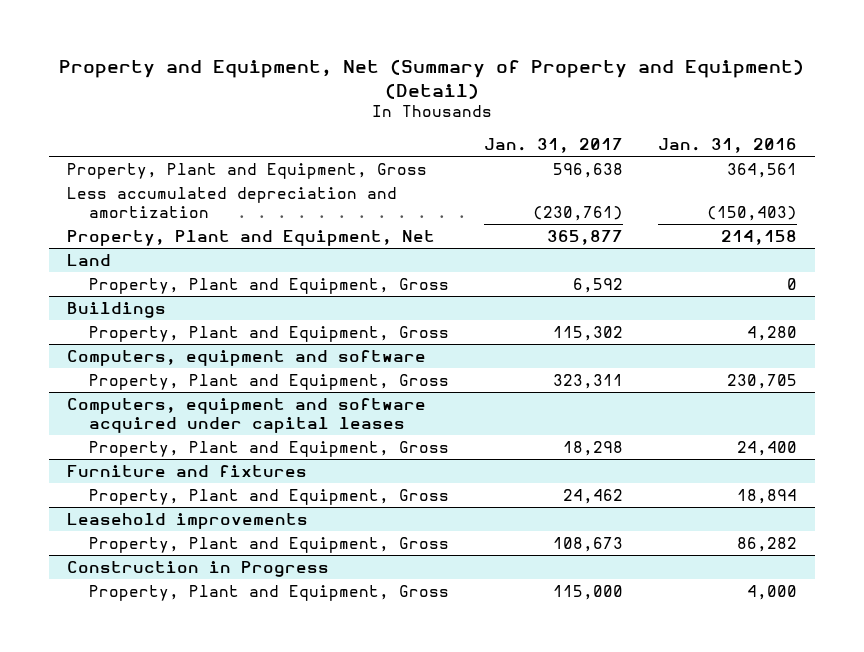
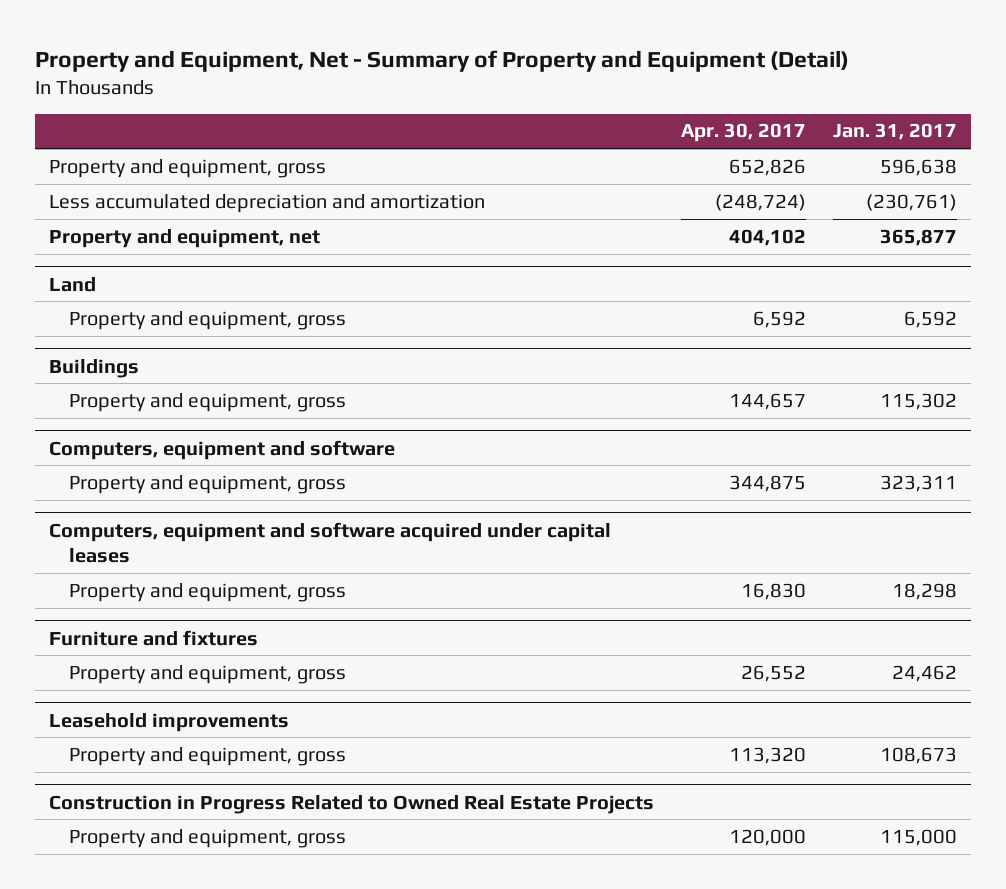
[58,58,804,99] Property and Equipment, Net (Summary of Property and Equipment) (Detail) -> [35,49,850,72] Property and Equipment, Net - Summary of Property and Equipment (Detail)
[658,138,798,154] Jan. 31, 2016 -> none
none -> [681,123,807,143] Apr. 30, 2017
[66,162,427,179] Property, Plant and Equipment, Gross -> [48,158,326,178] Property and equipment, gross
[66,229,435,246] Property, Plant and Equipment, Net -> [48,228,320,248] Property and equipment, net
[89,277,450,294] Property, Plant and Equipment, Gross -> [68,310,346,330] Property and equipment, gross
[89,325,450,342] Property, Plant and Equipment, Gross -> [68,392,346,412] Property and equipment, gross
[89,373,450,390] Property, Plant and Equipment, Gross -> [68,474,346,494] Property and equipment, gross
[89,440,450,457] Property, Plant and Equipment, Gross -> [68,582,346,602] Property and equipment, gross
[89,488,450,505] Property, Plant and Equipment, Gross -> [68,664,346,684] Property and equipment, gross
[66,560,329,577] Construction in Progress -> none
[89,536,450,553] Property, Plant and Equipment, Gross -> [68,746,346,766] Property and equipment, gross
none -> [48,794,654,814] Construction in Progress Related to Owned Real Estate Projects
[89,584,450,601] Property, Plant and Equipment, Gross -> [68,828,346,848] Property and equipment, gross

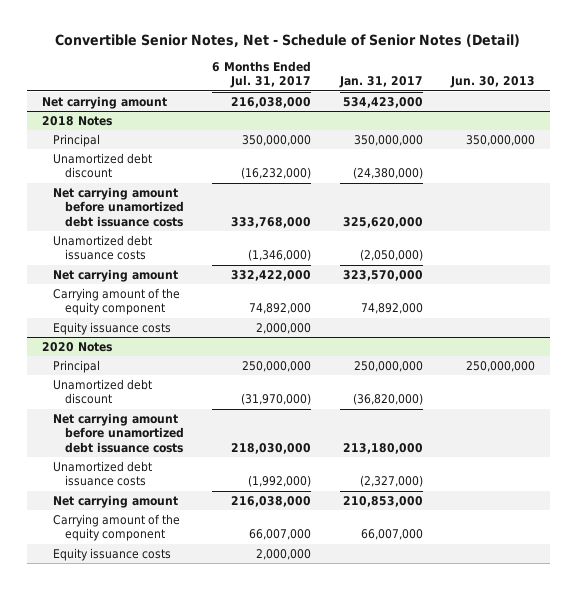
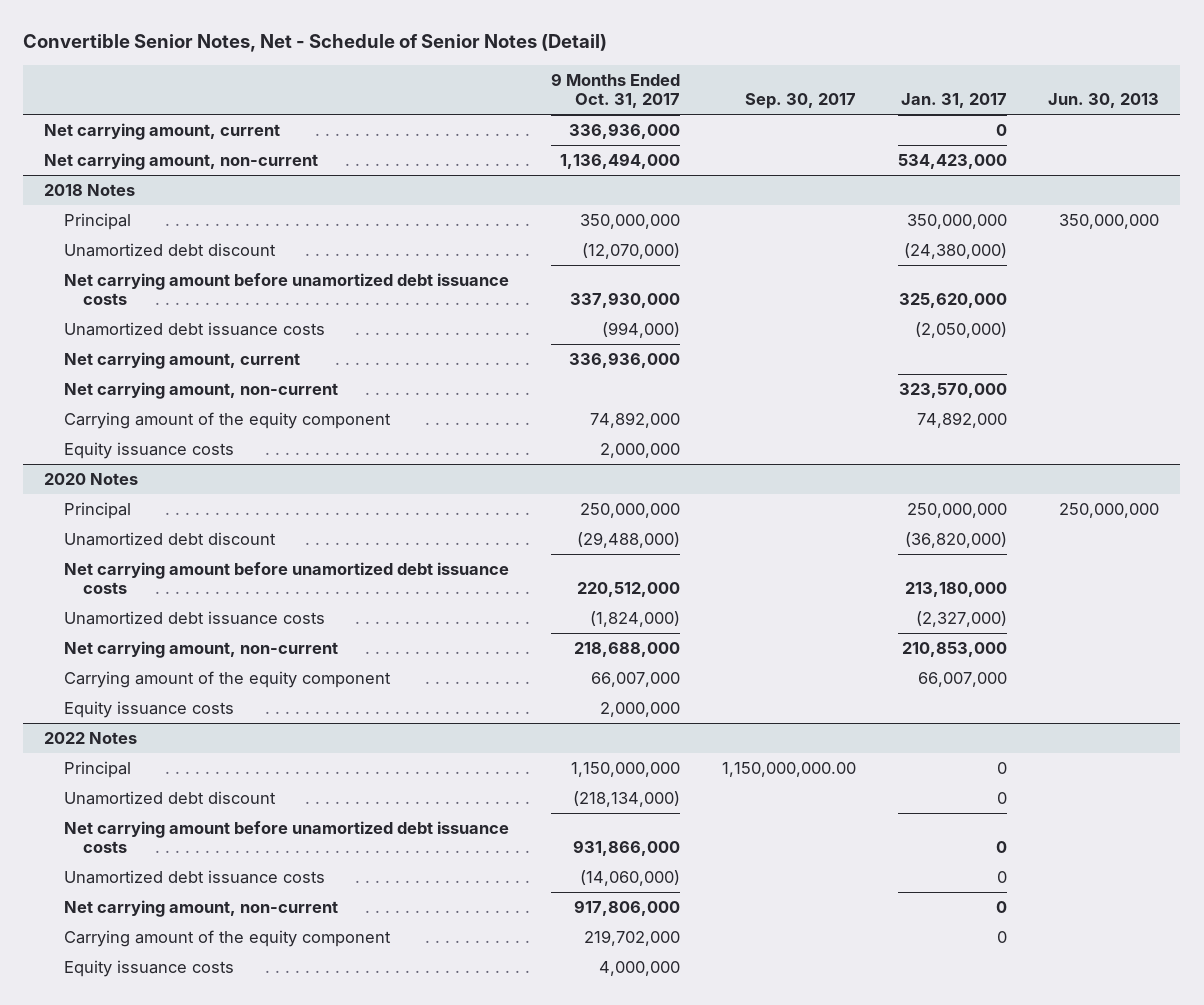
[212,60,312,89] 6 Months Ended Jul. 31, 2017 -> none
none -> [550,72,680,108] 9 Months Ended Oct. 31, 2017
none -> [744,92,856,109] Sep. 30, 2017
none -> [44,122,281,140] Net carrying amount, current
[41,95,167,109] Net carrying amount -> [44,152,319,170] Net carrying amount, non-current
none -> [63,351,300,369] Net carrying amount, current
[53,268,179,282] Net carrying amount -> [63,381,338,399] Net carrying amount, non-current
[53,494,179,508] Net carrying amount -> [63,640,338,658] Net carrying amount, non-current
none -> [44,731,138,744] 2022 Notes
none -> [63,760,131,778] Principal
none -> [63,790,276,805] Unamortized debt discount
none -> [63,820,509,854] Net carrying amount before unamortized debt issuance costs
none -> [63,869,325,884] Unamortized debt issuance costs
none -> [63,899,338,917] Net carrying amount, non-current
none -> [63,929,391,947] Carrying amount of the equity component
none -> [63,959,234,977] Equity issuance costs

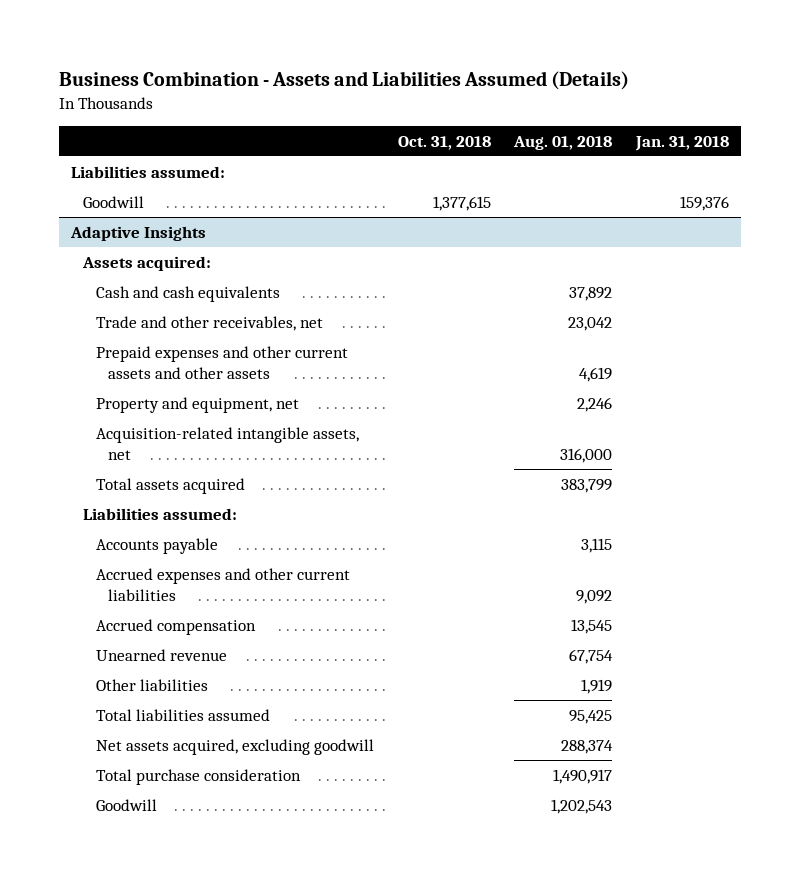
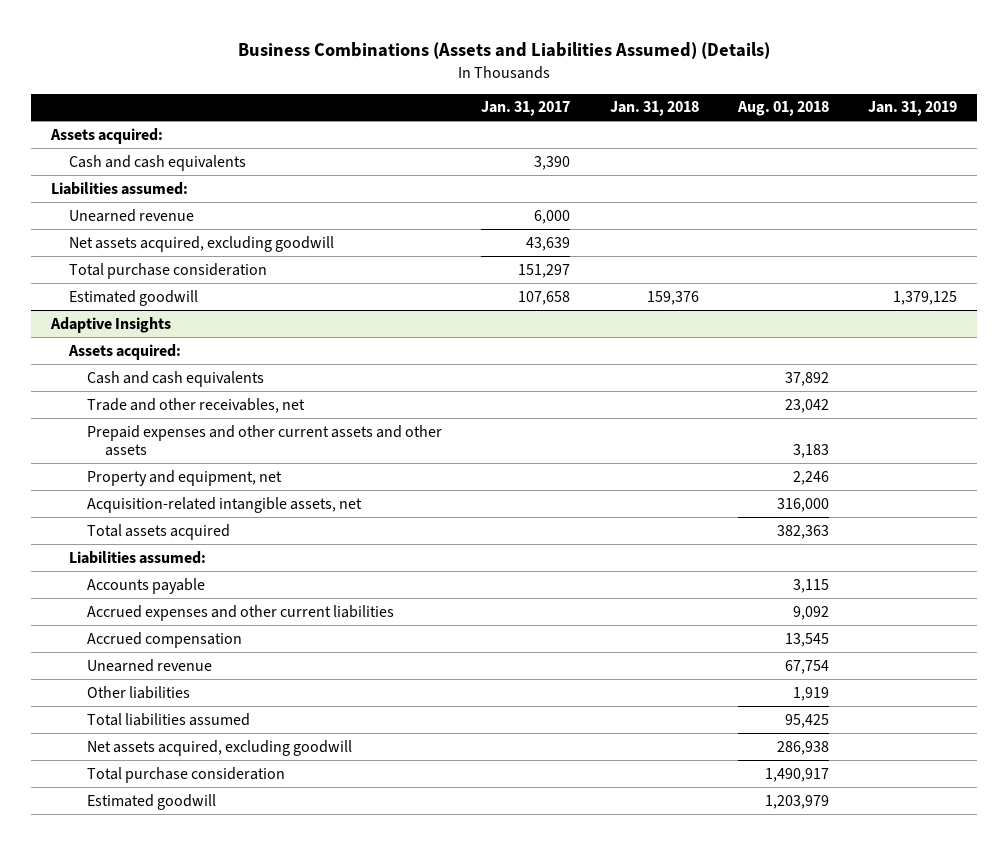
[59,70,630,90] Business Combination - Assets and Liabilities Assumed (Details) -> [238,42,771,60] Business Combinations (Assets and Liabilities Assumed) (Details)
[397,135,491,150] Oct. 31, 2018 -> none
none -> [481,101,571,117] Jan. 31, 2017
none -> [868,101,958,117] Jan. 31, 2019
none -> [49,127,163,144] Assets acquired:
none -> [68,154,246,171] Cash and cash equivalents
none -> [68,208,194,222] Unearned revenue
none -> [68,235,334,252] Net assets acquired, excluding goodwill
none -> [68,262,267,279] Total purchase consideration
[83,195,145,208] Goodwill -> [68,289,198,306] Estimated goodwill
[579,366,613,382] 4,619 -> [793,444,830,459] 3,183
[561,478,613,493] 383,799 -> [777,524,830,539] 382,363
[561,739,614,754] 288,374 -> [777,740,830,755] 286,938
[95,798,157,811] Goodwill -> [86,793,216,810] Estimated goodwill
[551,798,613,814] 1,202,543 -> [765,794,830,809] 1,203,979

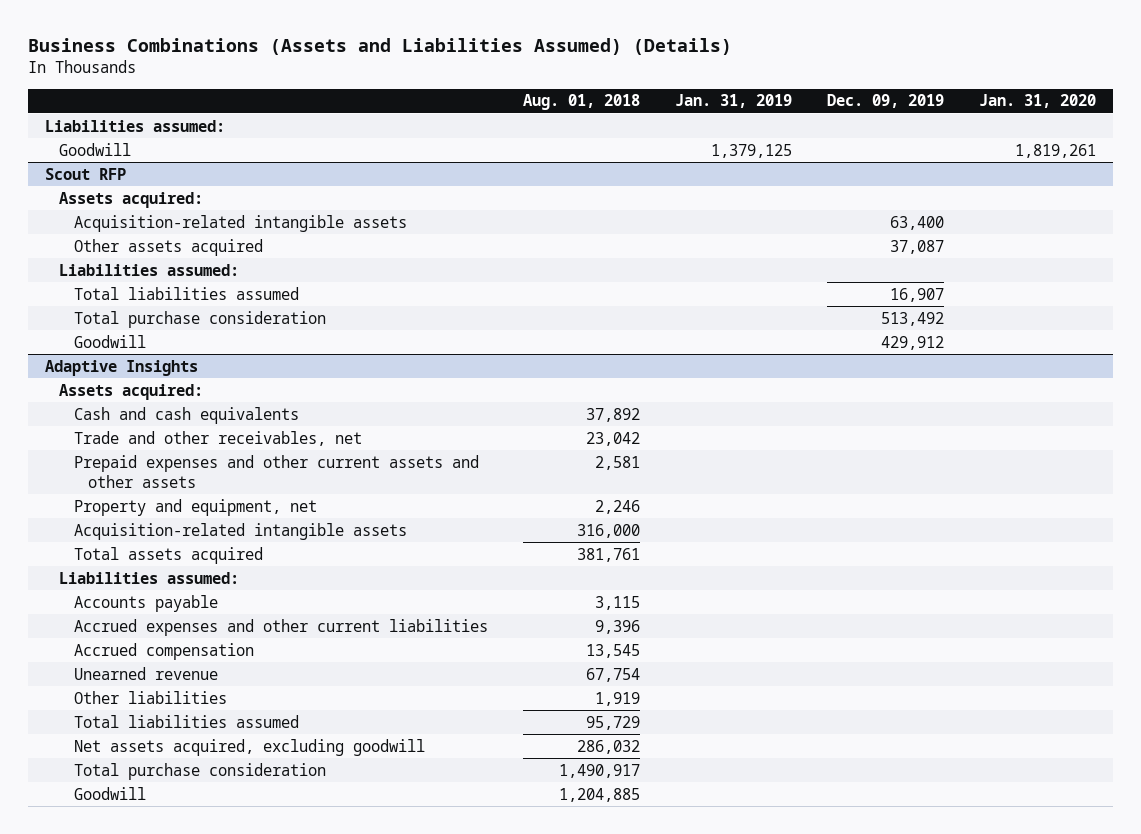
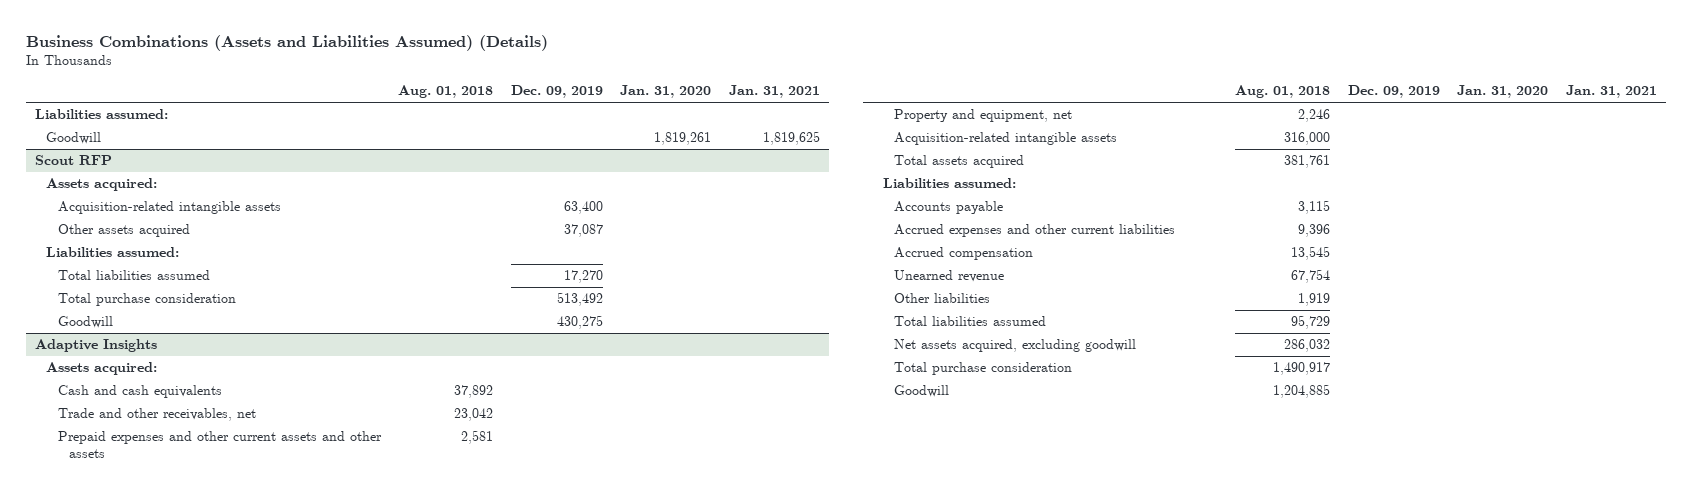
[674,94,792,109] Jan. 31, 2019 -> none
none -> [729,85,821,99] Jan. 31, 2021
[889,287,944,302] 16,907 -> [563,270,603,284] 17,270
[880,335,944,350] 429,912 -> [556,315,603,330] 430,275

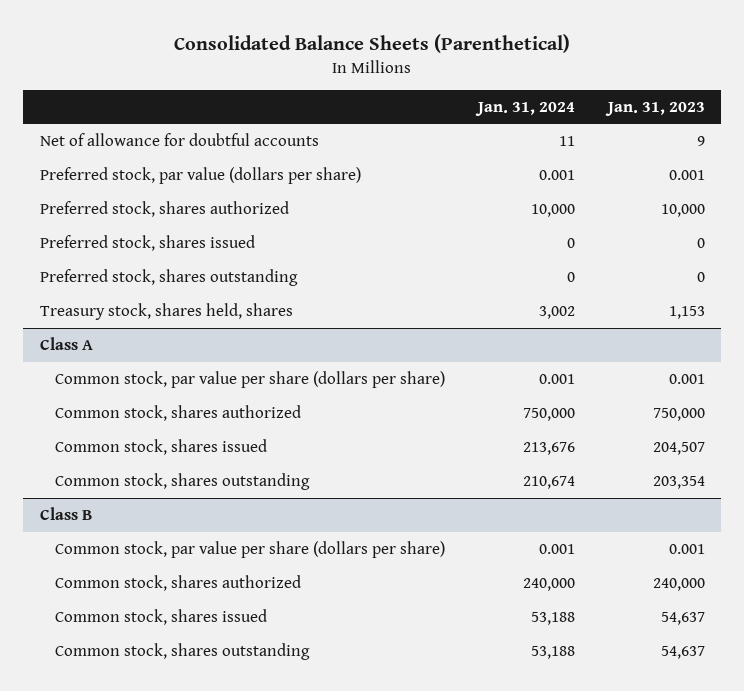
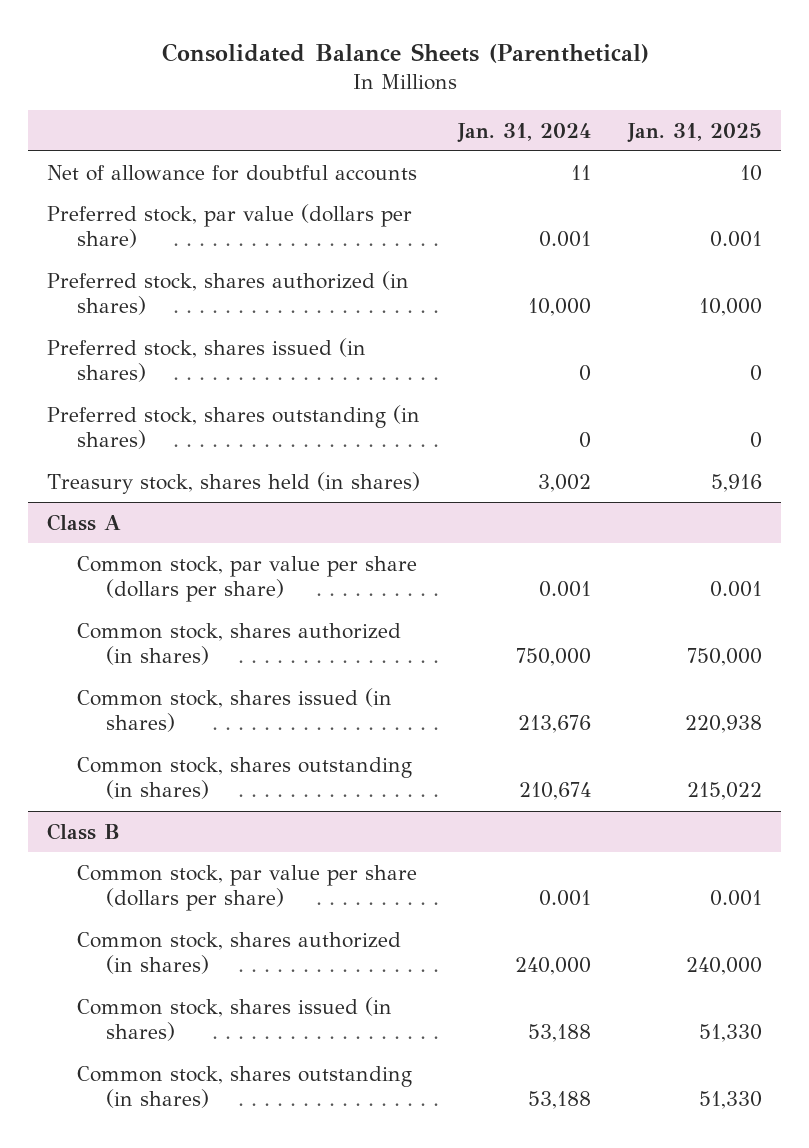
[604,101,705,116] Jan. 31, 2023 -> none
none -> [626,122,762,143] Jan. 31, 2025
[39,201,289,218] Preferred stock, shares authorized -> [47,270,410,316] Preferred stock, shares authorized (in shares)
[39,235,255,252] Preferred stock, shares issued -> [47,337,367,383] Preferred stock, shares issued (in shares)
[39,269,298,287] Preferred stock, shares outstanding -> [47,404,421,450] Preferred stock, shares outstanding (in shares)
[39,303,293,321] Treasury stock, shares held, shares -> [47,471,421,494] Treasury stock, shares held (in shares)
[54,405,301,422] Common stock, shares authorized -> [76,622,401,666] Common stock, shares authorized (in shares)
[54,439,267,456] Common stock, shares issued -> [76,687,392,733] Common stock, shares issued (in shares)
[54,473,310,491] Common stock, shares outstanding -> [76,756,412,800] Common stock, shares outstanding (in shares)
[54,575,301,592] Common stock, shares authorized -> [76,931,401,975] Common stock, shares authorized (in shares)
[54,609,267,626] Common stock, shares issued -> [76,996,392,1042] Common stock, shares issued (in shares)
[54,643,310,661] Common stock, shares outstanding -> [76,1065,412,1109] Common stock, shares outstanding (in shares)

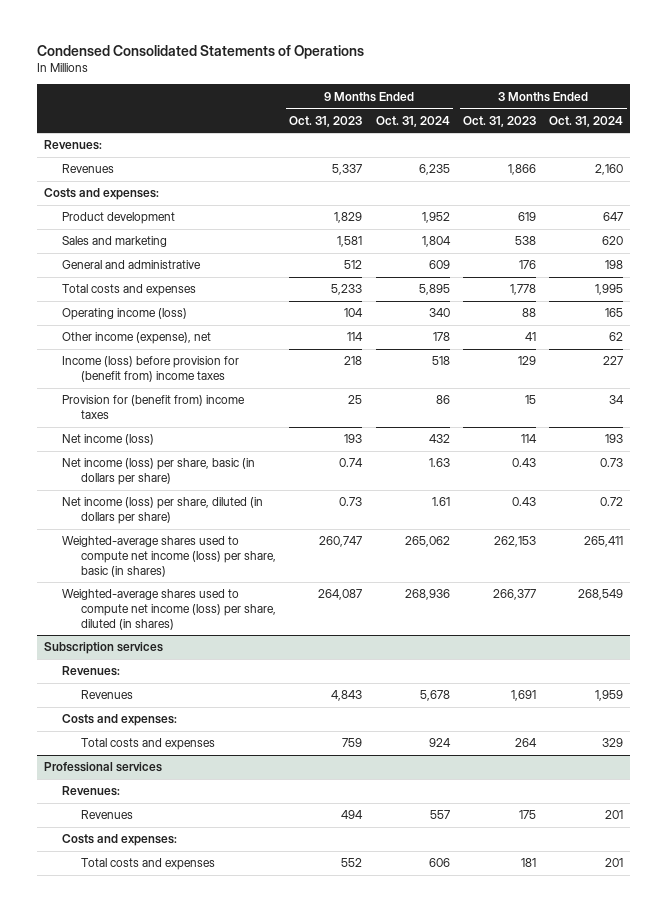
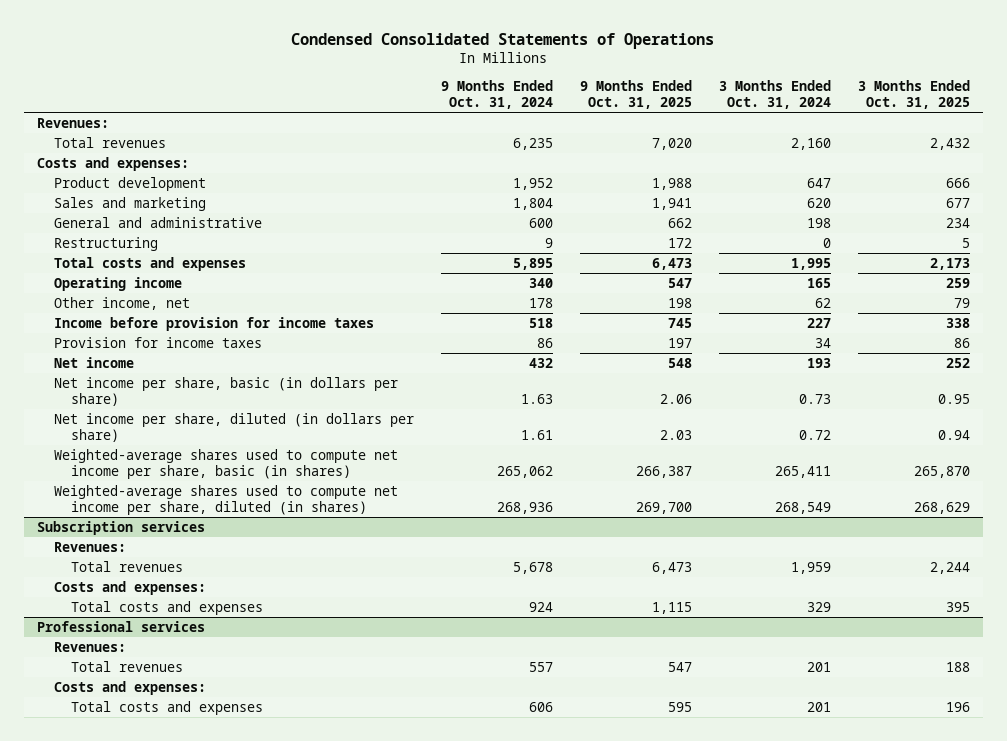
[289,115,363,127] Oct. 31, 2023 -> none
[463,115,537,127] Oct. 31, 2023 -> none
none -> [579,80,692,110] 9 Months Ended Oct. 31, 2025
none -> [857,80,970,110] 3 Months Ended Oct. 31, 2025
[62,164,115,174] Revenues -> [54,136,167,148] Total revenues
[428,260,450,270] 609 -> [528,217,553,228] 600
none -> [54,236,159,251] Restructuring
[62,308,188,321] Operating income (loss) -> [54,276,183,291] Operating income
[62,332,212,345] Other income (expense), net -> [54,296,191,310] Other income, net
[62,356,240,383] Income (loss) before provision for (benefit from) income taxes -> [54,316,375,331] Income before provision for income taxes
[62,395,246,420] Provision for (benefit from) income taxes -> [54,336,263,348] Provision for income taxes
[62,434,155,446] Net income (loss) -> [54,356,135,368] Net income
[62,458,256,486] Net income (loss) per share, basic (in dollars per share) -> [54,376,399,406] Net income per share, basic (in dollars per share)
[62,497,264,525] Net income (loss) per share, diluted (in dollars per share) -> [54,412,415,442] Net income per share, diluted (in dollars per share)
[62,536,276,577] Weighted-average shares used to compute net income (loss) per share, basic (in shares) -> [54,448,399,479] Weighted-average shares used to compute net income per share, basic (in shares)
[62,589,276,630] Weighted-average shares used to compute net income (loss) per share, diluted (in shares) -> [54,484,399,515] Weighted-average shares used to compute net income per share, diluted (in shares)
[80,690,133,700] Revenues -> [70,560,183,572] Total revenues
[80,810,133,820] Revenues -> [70,660,183,672] Total revenues

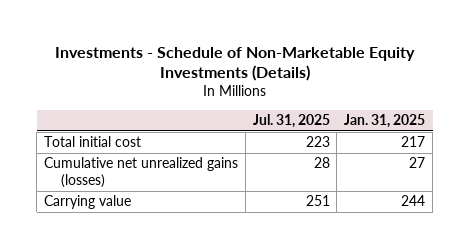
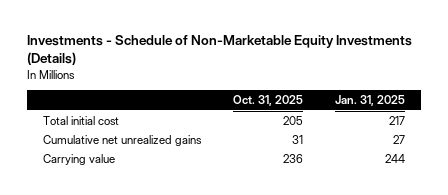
[252,114,330,129] Jul. 31, 2025 -> none
none -> [233,95,304,107] Oct. 31, 2025
[44,157,239,189] Cumulative net unrealized gains (losses) -> [43,134,203,146] Cumulative net unrealized gains

